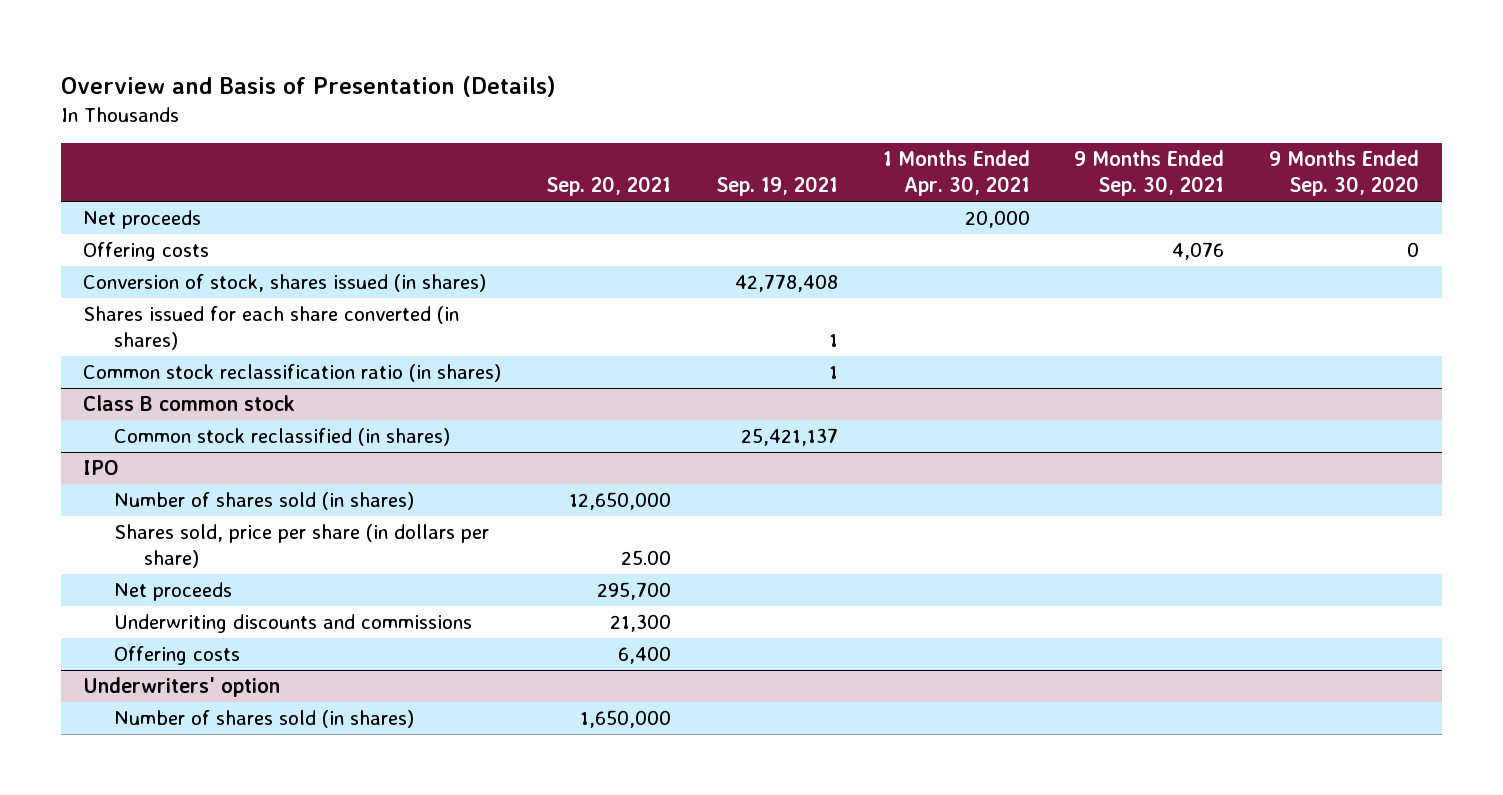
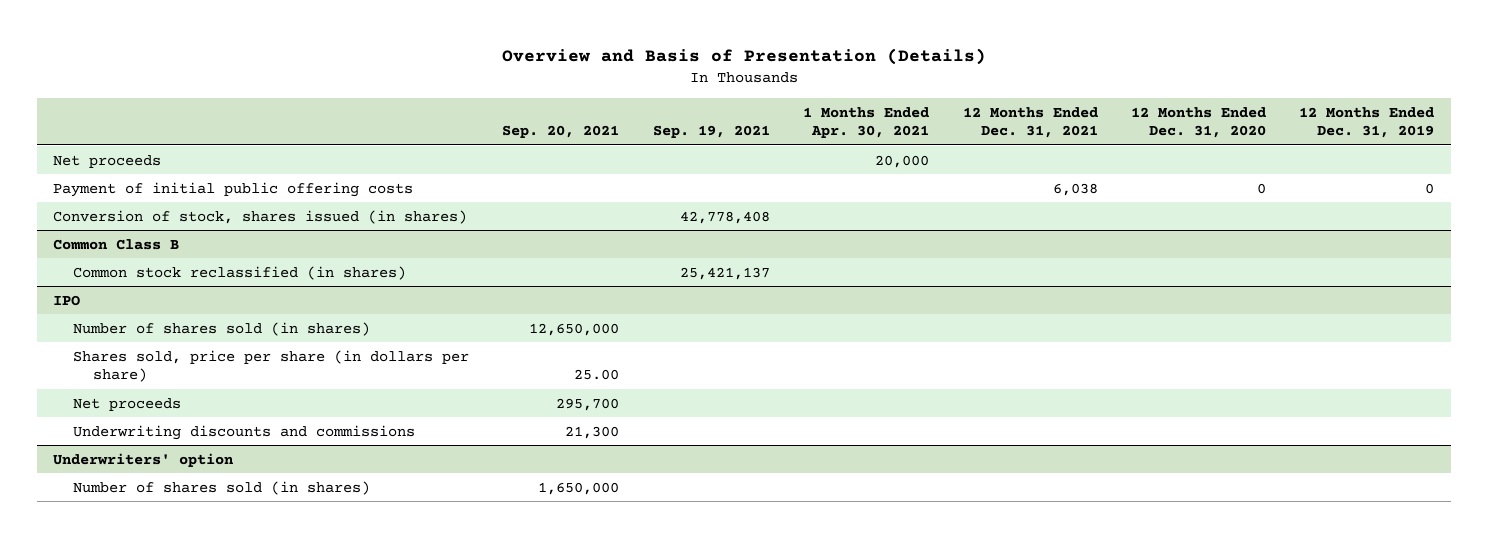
[1074,150,1225,197] 9 Months Ended Sep. 30, 2021 -> none
[1269,150,1420,197] 9 Months Ended Sep. 30, 2020 -> none
none -> [962,106,1098,139] 12 Months Ended Dec. 31, 2021
none -> [1131,106,1267,139] 12 Months Ended Dec. 31, 2020
none -> [1299,106,1435,139] 12 Months Ended Dec. 31, 2019
[83,242,210,262] Offering costs -> [53,181,414,197] Payment of initial public offering costs
[83,306,460,351] Shares issued for each share converted (in shares) -> none
[83,364,502,383] Common stock reclassification ratio (in shares) -> none
[83,395,296,412] Class B common stock -> [53,238,180,250] Common Class B
[113,646,240,666] Offering costs -> none

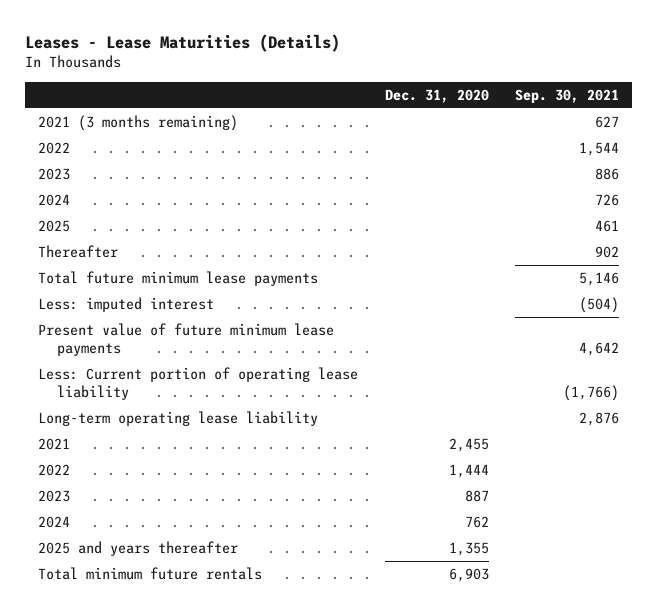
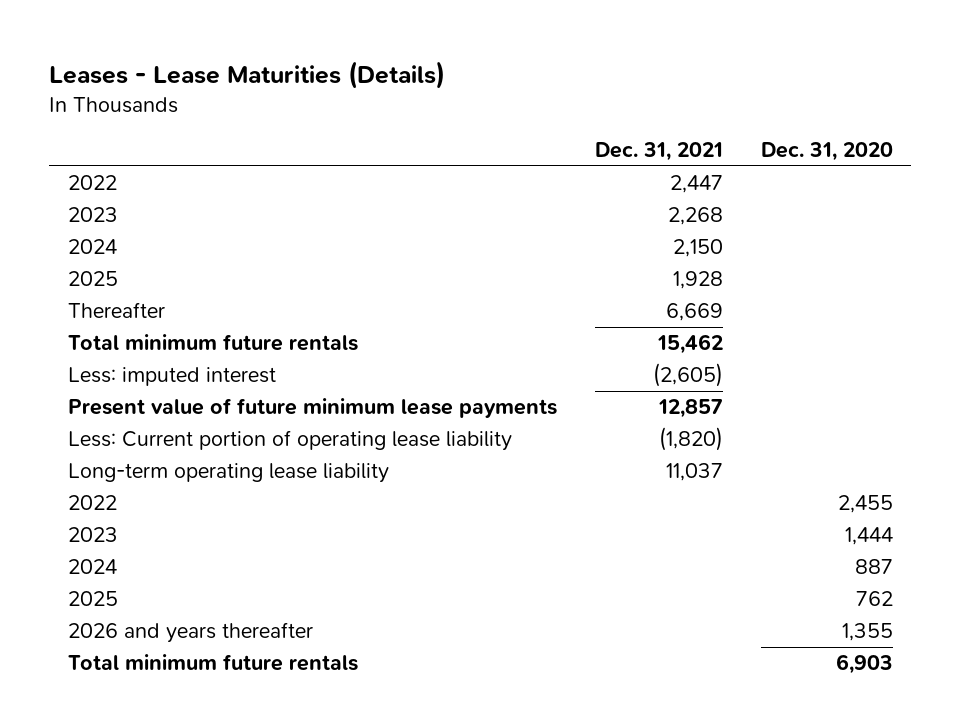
[514,88,619,103] Sep. 30, 2021 -> none
none -> [594,142,723,162] Dec. 31, 2021
[38,114,239,131] 2021 (3 months remaining) -> none
[38,270,319,286] Total future minimum lease payments -> [68,334,359,352] Total minimum future rentals
[38,437,71,450] 2021 -> [68,495,118,511] 2022
[38,463,71,476] 2022 -> [68,527,119,543] 2023
[38,489,71,502] 2023 -> [68,559,118,575] 2024
[38,515,71,528] 2024 -> [68,591,119,607] 2025
[38,540,239,556] 2025 and years thereafter -> [68,622,314,644] 2026 and years thereafter

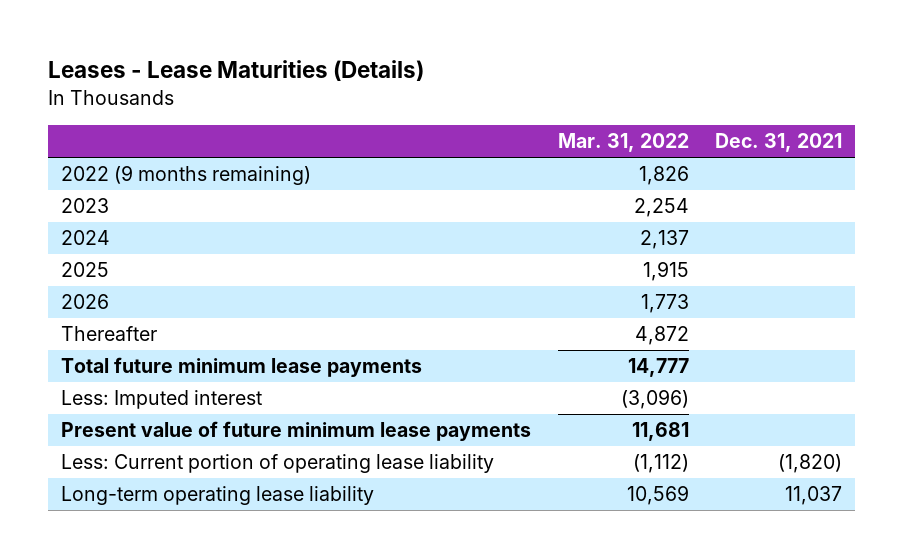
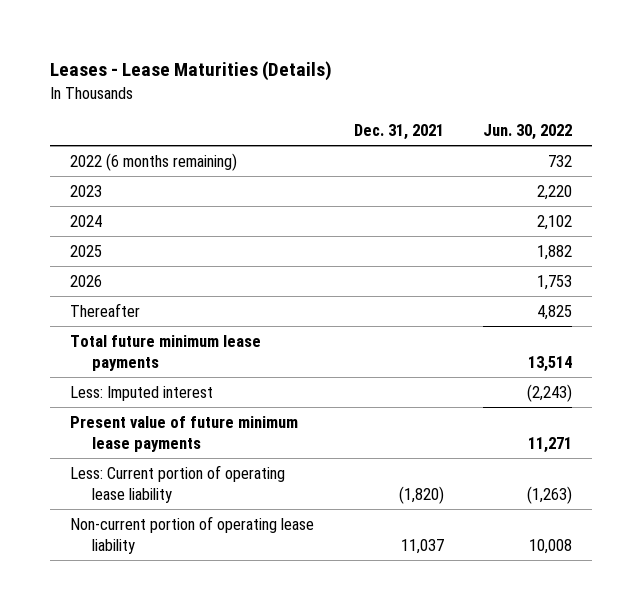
[557,133,689,153] Mar. 31, 2022 -> none
none -> [483,124,573,141] Jun. 30, 2022
[61,165,312,186] 2022 (9 months remaining) -> [70,152,238,171] 2022 (6 months remaining)
[61,486,375,506] Long-term operating lease liability -> [70,515,315,554] Non-current portion of operating lease liability

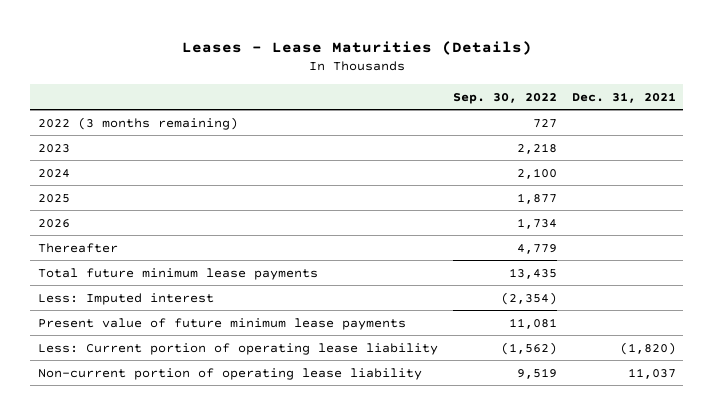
[483,124,573,141] Jun. 30, 2022 -> none
none -> [452,92,557,104] Sep. 30, 2022
[70,152,238,171] 2022 (6 months remaining) -> [37,116,238,130] 2022 (3 months remaining)

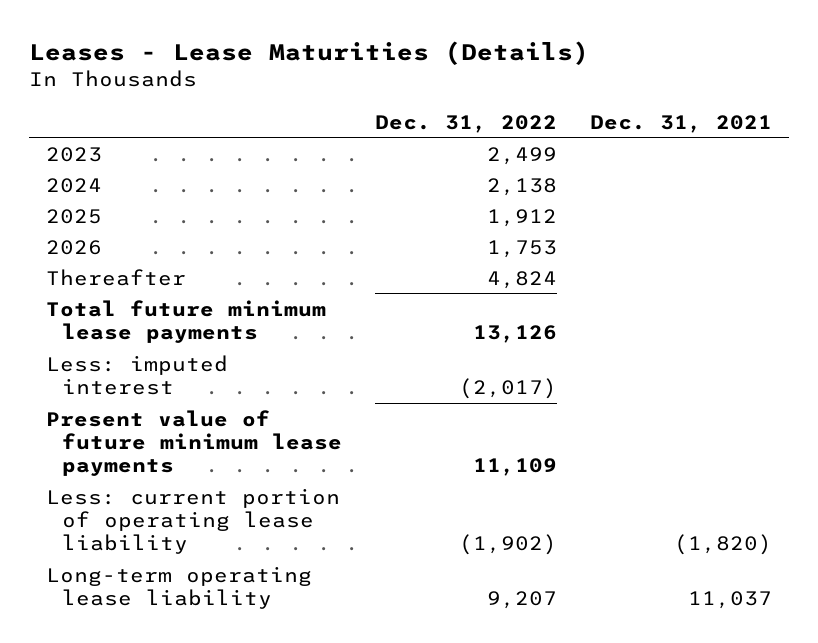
[452,92,557,104] Sep. 30, 2022 -> none
none -> [375,114,558,133] Dec. 31, 2022
[37,116,238,130] 2022 (3 months remaining) -> none
[37,292,214,305] Less: Imputed interest -> [45,354,228,395] Less: imputed interest
[37,342,438,355] Less: Current portion of operating lease liability -> [45,487,340,555] Less: current portion of operating lease liability
[37,367,422,380] Non-current portion of operating lease liability -> [45,565,312,609] Long-term operating lease liability

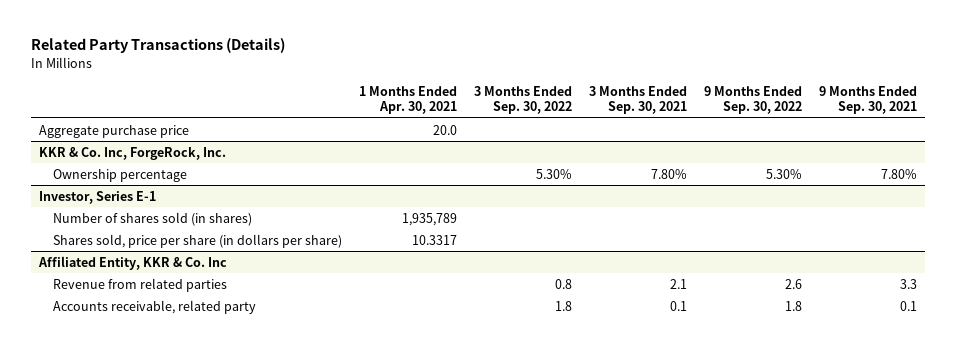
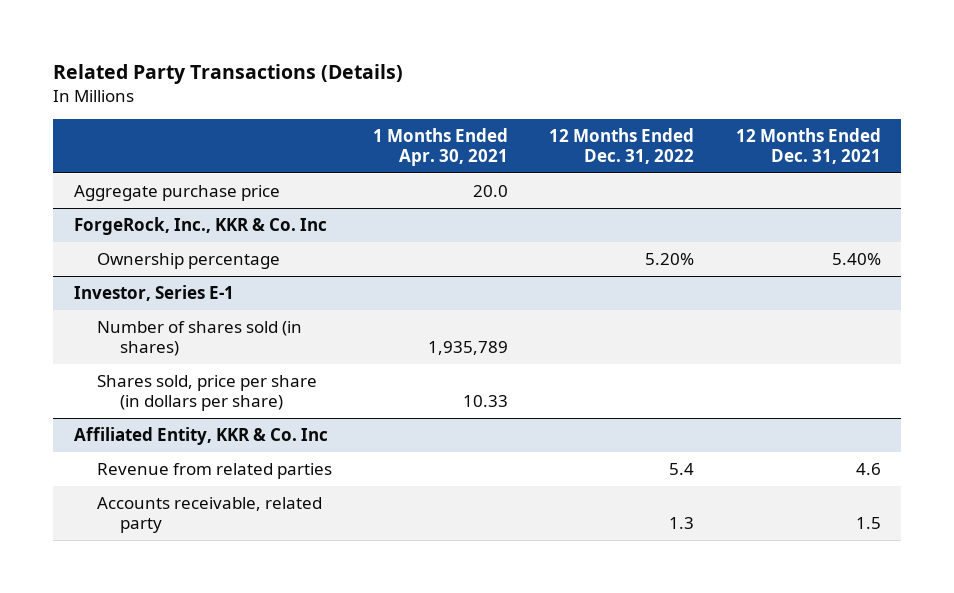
[473,85,572,115] 3 Months Ended Sep. 30, 2022 -> none
[588,85,687,115] 3 Months Ended Sep. 30, 2021 -> none
[703,85,802,115] 9 Months Ended Sep. 30, 2022 -> none
[818,85,917,115] 9 Months Ended Sep. 30, 2021 -> none
none -> [549,128,695,165] 12 Months Ended Dec. 31, 2022
none -> [735,128,881,165] 12 Months Ended Dec. 31, 2021
[39,146,227,160] KKR & Co. Inc, ForgeRock, Inc. -> [73,216,327,235] ForgeRock, Inc., KKR & Co. Inc
[412,234,458,245] 10.3317 -> [462,395,508,408] 10.33

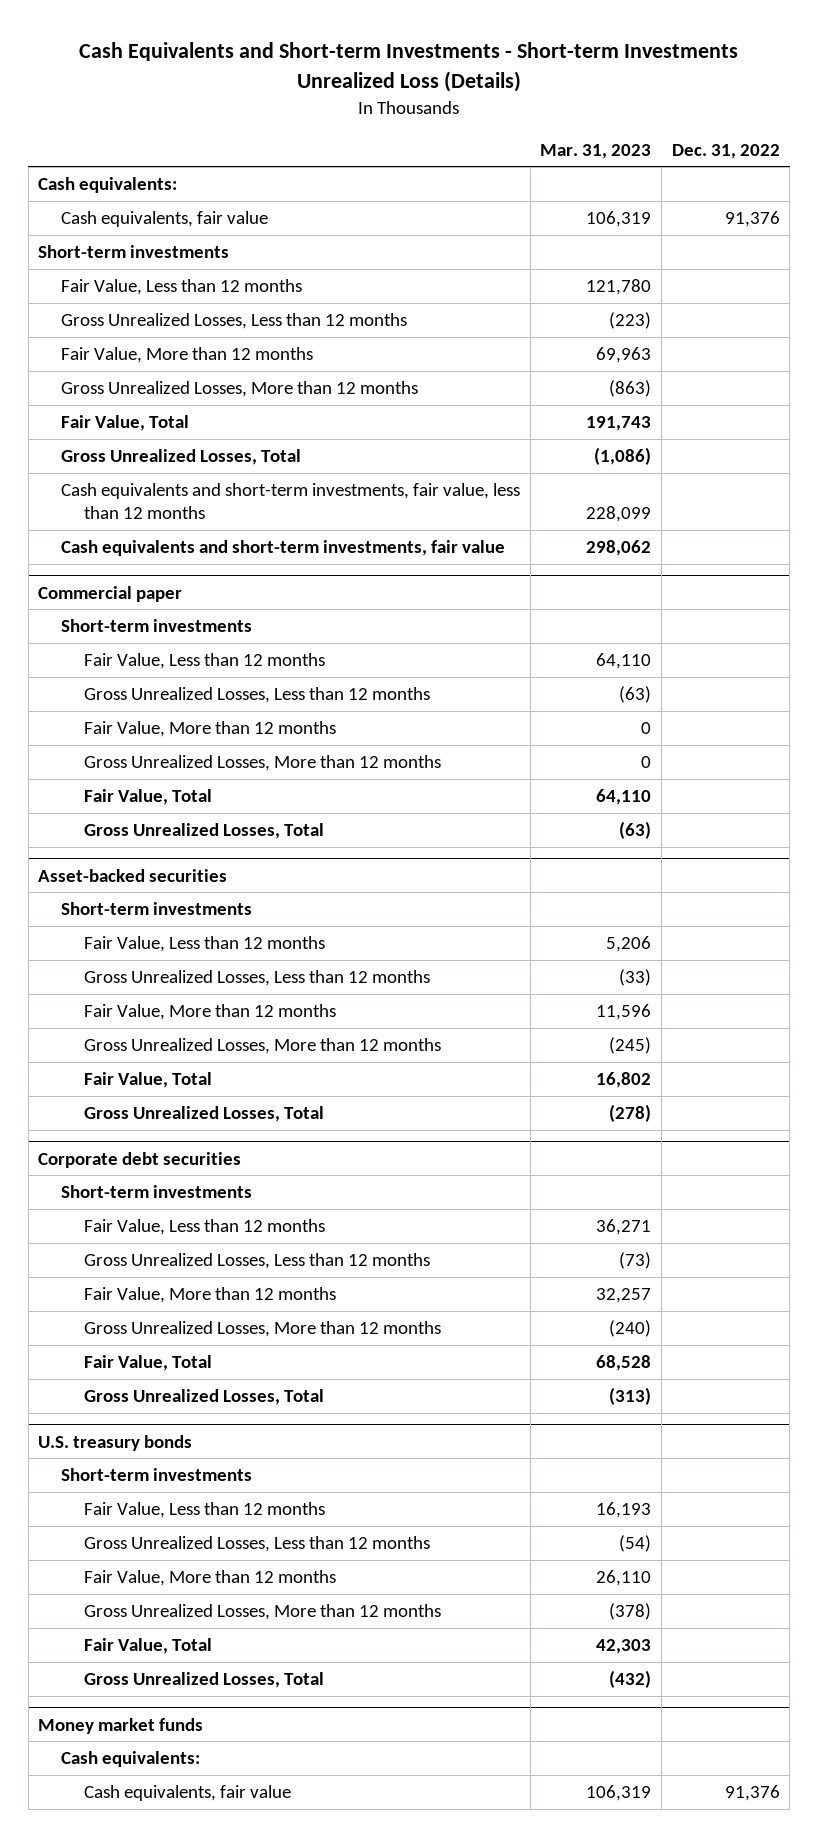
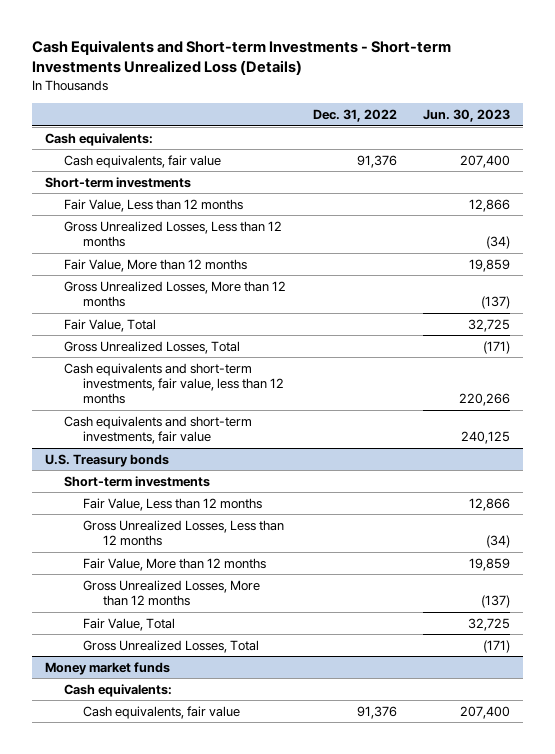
[540,143,652,159] Mar. 31, 2023 -> none
none -> [423,109,511,123] Jun. 30, 2023
[38,585,183,602] Commercial paper -> none
[61,619,253,633] Short-term investments -> none
[84,653,326,670] Fair Value, Less than 12 months -> none
[84,687,431,704] Gross Unrealized Losses, Less than 12 months -> none
[84,721,337,738] Fair Value, More than 12 months -> none
[84,755,442,772] Gross Unrealized Losses, More than 12 months -> none
[84,789,213,806] Fair Value, Total -> none
[84,823,325,840] Gross Unrealized Losses, Total -> none
[38,868,228,882] Asset-backed securities -> none
[61,902,253,916] Short-term investments -> none
[84,936,326,953] Fair Value, Less than 12 months -> none
[84,970,431,987] Gross Unrealized Losses, Less than 12 months -> none
[84,1004,337,1021] Fair Value, More than 12 months -> none
[84,1038,442,1055] Gross Unrealized Losses, More than 12 months -> none
[84,1072,213,1089] Fair Value, Total -> none
[84,1106,325,1123] Gross Unrealized Losses, Total -> none
[38,1151,242,1168] Corporate debt securities -> none
[61,1185,253,1199] Short-term investments -> none
[84,1219,326,1236] Fair Value, Less than 12 months -> none
[84,1253,431,1270] Gross Unrealized Losses, Less than 12 months -> none
[84,1287,337,1304] Fair Value, More than 12 months -> none
[84,1321,442,1338] Gross Unrealized Losses, More than 12 months -> none
[84,1355,213,1372] Fair Value, Total -> none
[84,1389,325,1406] Gross Unrealized Losses, Total -> none
[38,1434,193,1451] U.S. treasury bonds -> [45,453,170,467] U.S. Treasury bonds

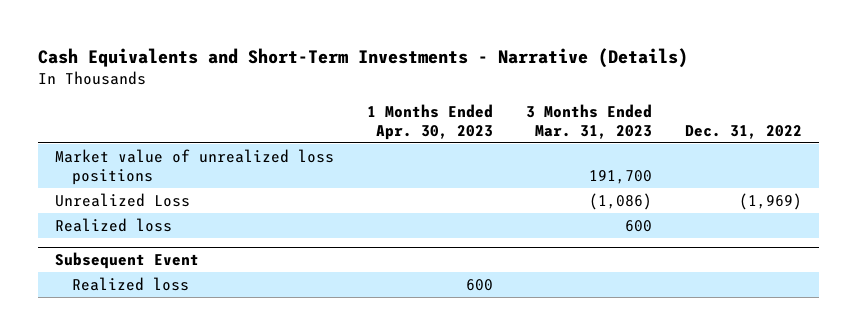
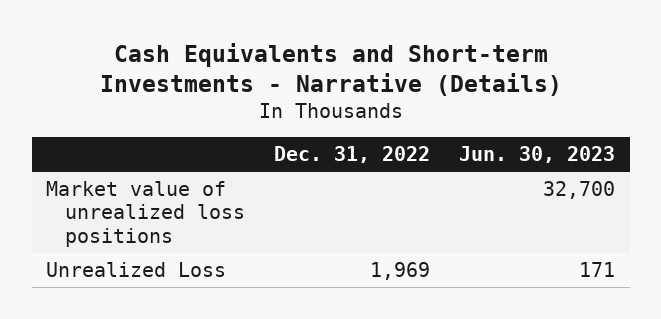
[38,47,689,68] Cash Equivalents and Short-Term Investments - Narrative (Details) -> [99,42,562,96] Cash Equivalents and Short-term Investments - Narrative (Details)
[367,104,494,141] 1 Months Ended Apr. 30, 2023 -> none
[526,104,653,140] 3 Months Ended Mar. 31, 2023 -> none
none -> [459,146,616,164] Jun. 30, 2023
[54,217,172,232] Realized loss -> none
[54,252,199,270] Subsequent Event -> none
[72,276,190,291] Realized loss -> none
[739,192,803,210] (1,969) -> [370,262,431,281] 1,969

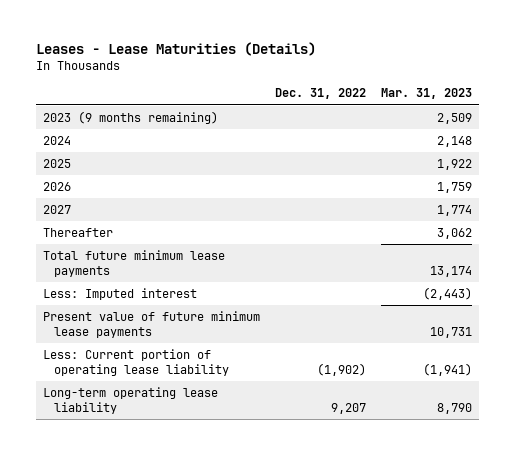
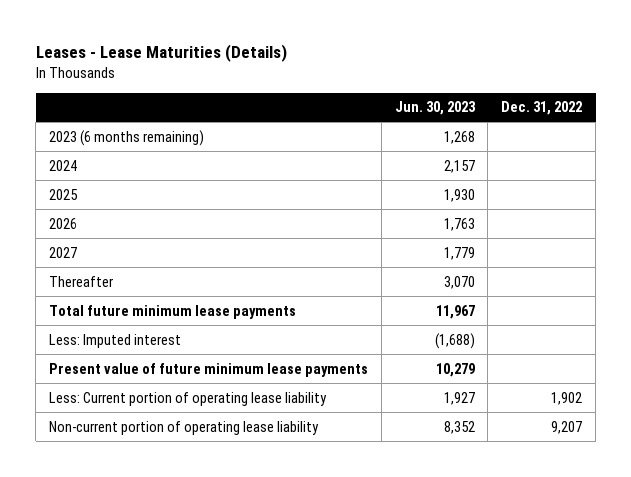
[380,88,472,100] Mar. 31, 2023 -> none
none -> [394,101,476,116] Jun. 30, 2023
[42,110,218,124] 2023 (9 months remaining) -> [48,129,204,146] 2023 (6 months remaining)
[316,362,366,376] (1,902) -> [551,391,583,405] 1,902
[42,386,218,414] Long-term operating lease liability -> [48,420,319,435] Non-current portion of operating lease liability

